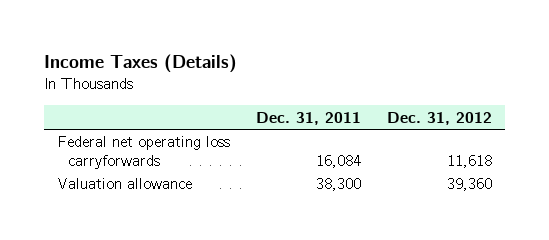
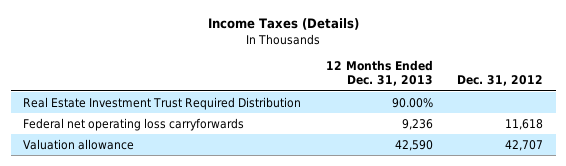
[255,111,361,125] Dec. 31, 2011 -> none
none -> [325,60,433,87] 12 Months Ended Dec. 31, 2013
none -> [22,96,301,110] Real Estate Investment Trust Required Distribution
[447,178,493,192] 39,360 -> [505,139,544,151] 42,707

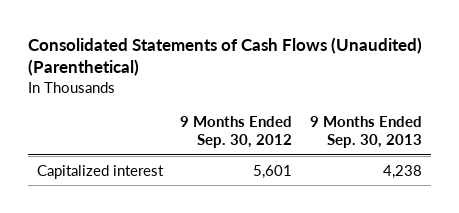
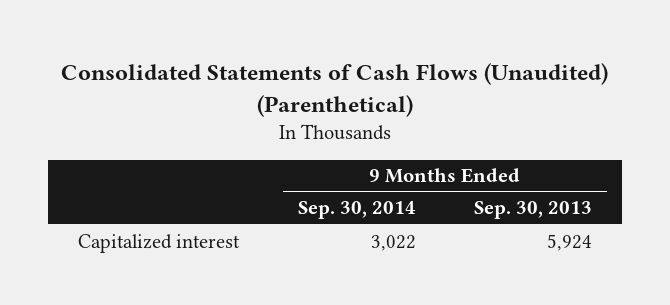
[180,116,293,149] 9 Months Ended Sep. 30, 2012 -> none
none -> [297,201,416,220] Sep. 30, 2014
[383,164,423,179] 4,238 -> [547,233,593,251] 5,924

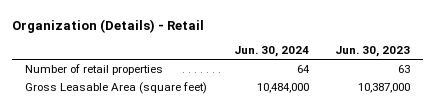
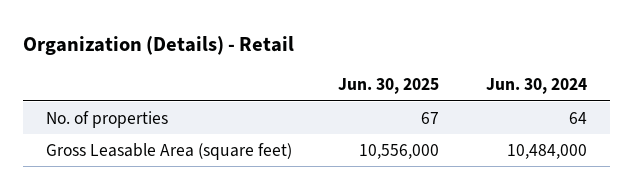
[335,46,411,58] Jun. 30, 2023 -> none
none -> [338,78,440,95] Jun. 30, 2025
[25,64,164,76] Number of retail properties -> [46,110,169,128] No. of properties

